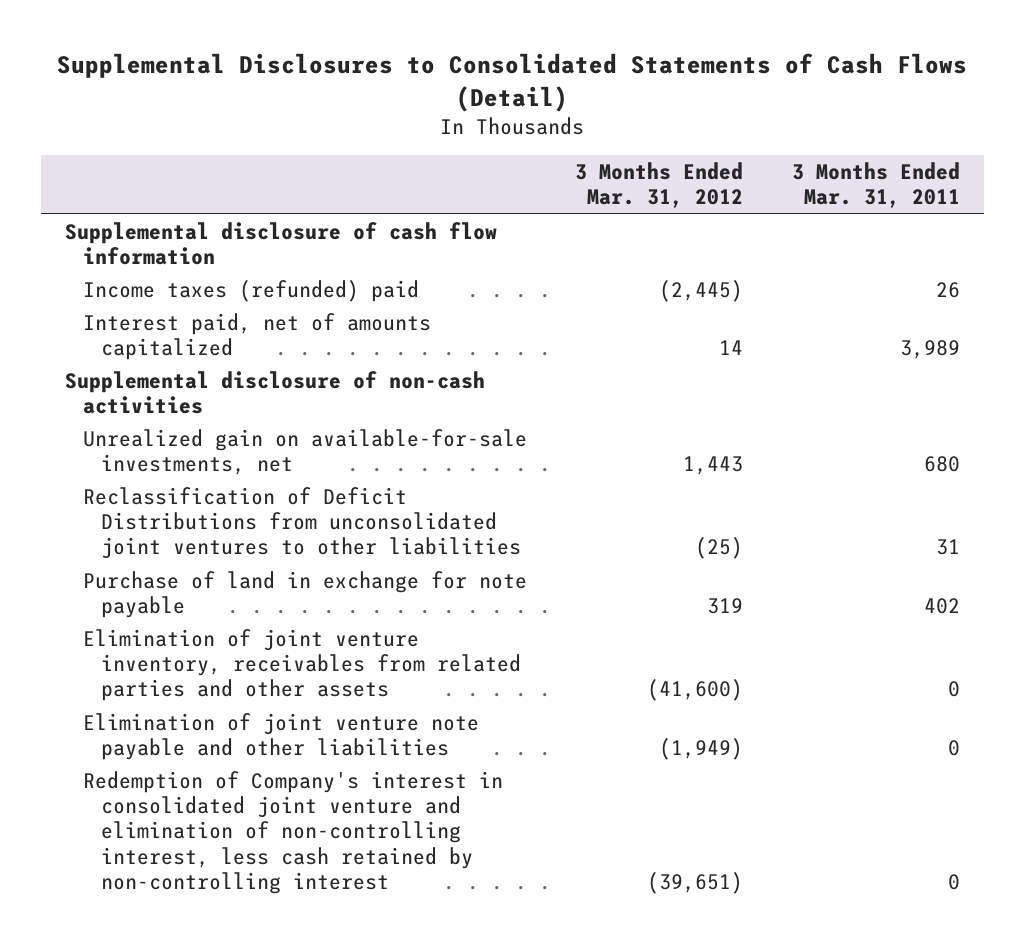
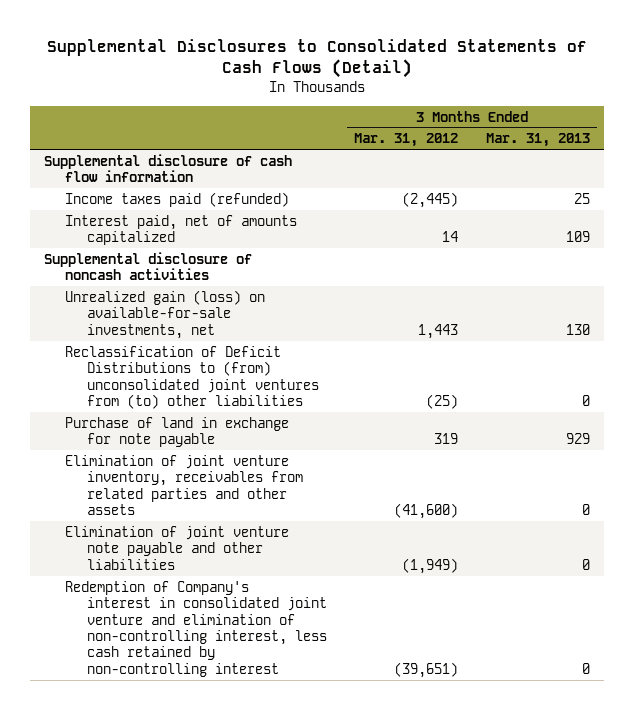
[791,162,960,209] 3 Months Ended Mar. 31, 2011 -> none
none -> [485,133,590,148] Mar. 31, 2013
[82,279,419,302] Income taxes (refunded) paid -> [65,191,290,207] Income taxes paid (refunded)
[64,370,485,415] Supplemental disclosure of non-cash activities -> [43,251,252,281] Supplemental disclosure of noncash activities
[82,428,527,476] Unrealized gain on available-for-sale investments, net -> [65,289,266,339] Unrealized gain (loss) on available-for-sale investments, net
[82,486,521,560] Reclassification of Deficit Distributions from unconsolidated joint ventures to other liabilities -> [65,345,319,409] Reclassification of Deficit Distributions to (from) unconsolidated joint ventures from (to) other liabilities

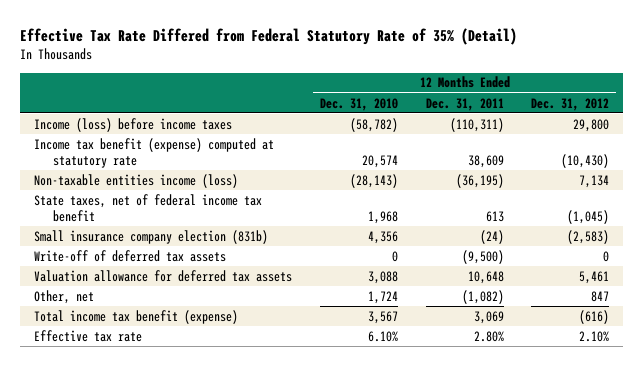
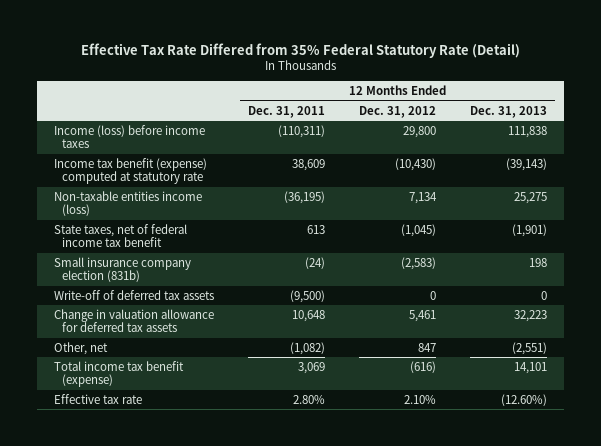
[19,27,517,45] Effective Tax Rate Differed from Federal Statutory Rate of 35% (Detail) -> [80,42,520,58] Effective Tax Rate Differed from 35% Federal Statutory Rate (Detail)
[319,97,398,111] Dec. 31, 2010 -> none
none -> [469,105,547,118] Dec. 31, 2013
[33,269,292,282] Valuation allowance for deferred tax assets -> [54,308,215,333] Change in valuation allowance for deferred tax assets

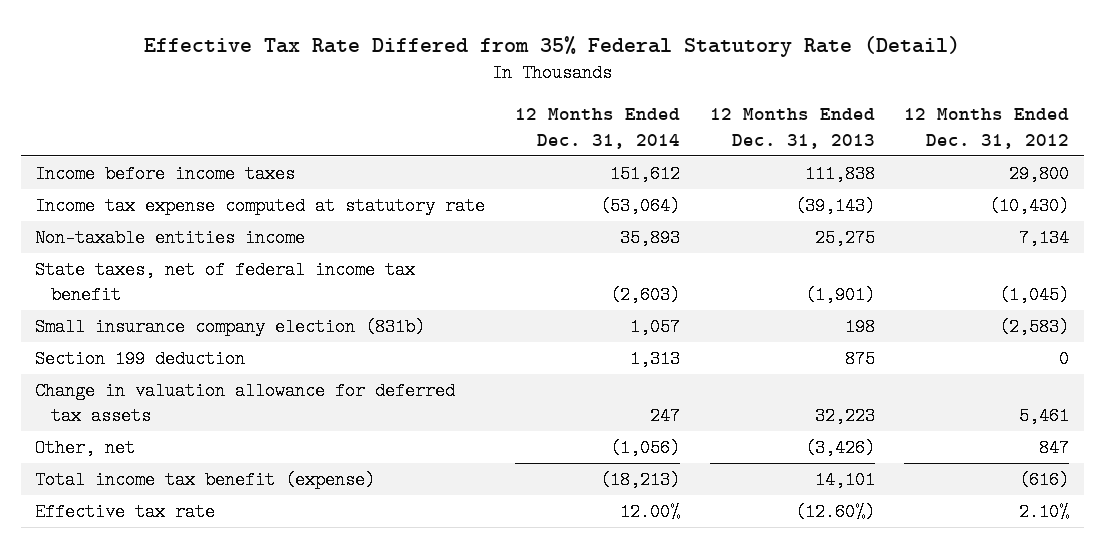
[248,105,326,118] Dec. 31, 2011 -> none
none -> [514,108,680,149] 12 Months Ended Dec. 31, 2014
[54,124,206,149] Income (loss) before income taxes -> [35,165,296,184] Income before income taxes
[54,157,208,185] Income tax benefit (expense) computed at statutory rate -> [35,197,486,216] Income tax expense computed at statutory rate
[54,190,203,217] Non-taxable entities income (loss) -> [35,229,306,248] Non-taxable entities income
[54,289,215,300] Write-off of deferred tax assets -> none
none -> [35,350,246,369] Section 199 deduction
[511,341,547,355] (2,551) -> [804,439,875,458] (3,426)

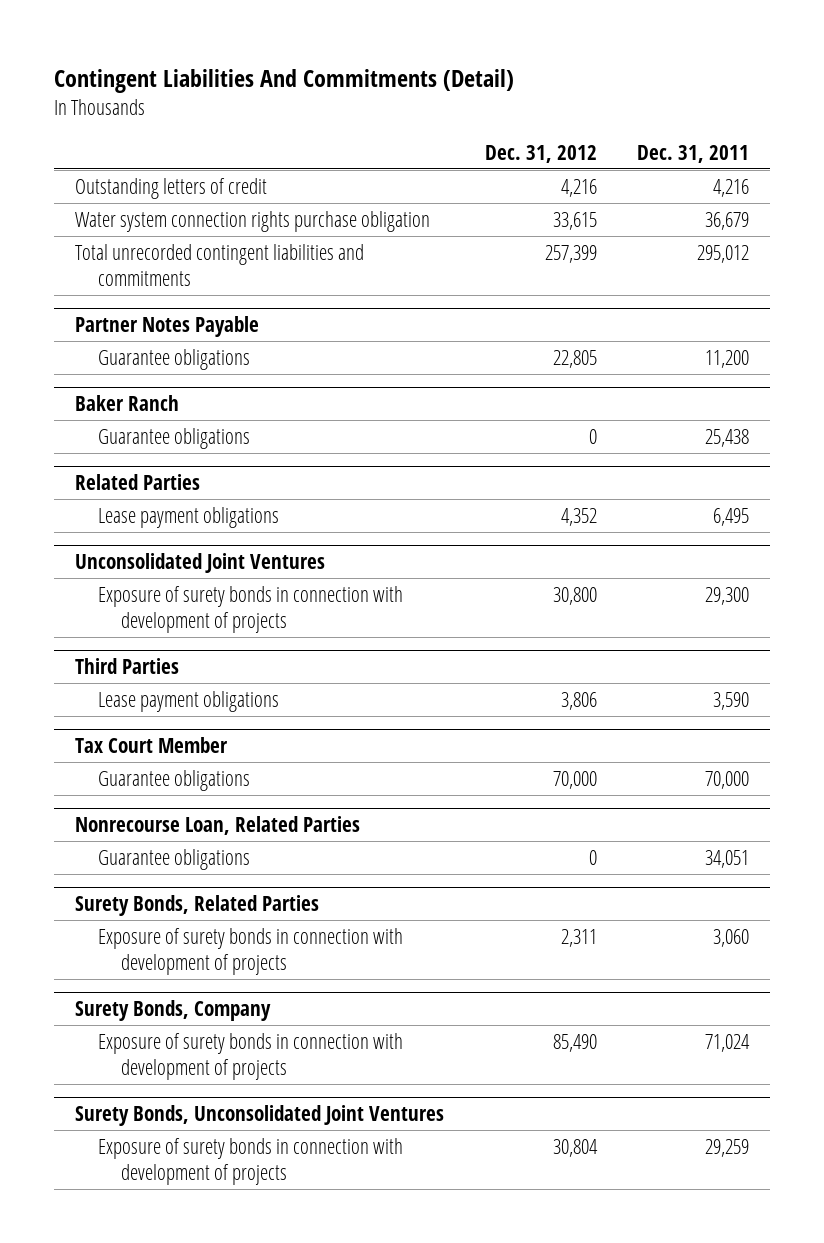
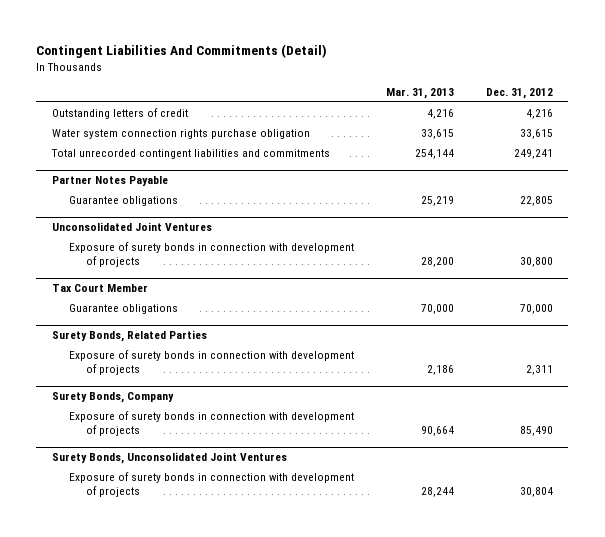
[637,144,750,163] Dec. 31, 2011 -> none
none -> [385,88,454,100] Mar. 31, 2013
[544,244,597,263] 257,399 -> [513,149,553,160] 249,241
[74,394,179,411] Baker Ranch -> none
[97,427,250,449] Guarantee obligations -> none
[74,473,200,490] Related Parties -> none
[97,506,279,528] Lease payment obligations -> none
[74,657,179,674] Third Parties -> none
[97,690,279,712] Lease payment obligations -> none
[74,815,360,835] Nonrecourse Loan, Related Parties -> none
[97,848,250,870] Guarantee obligations -> none

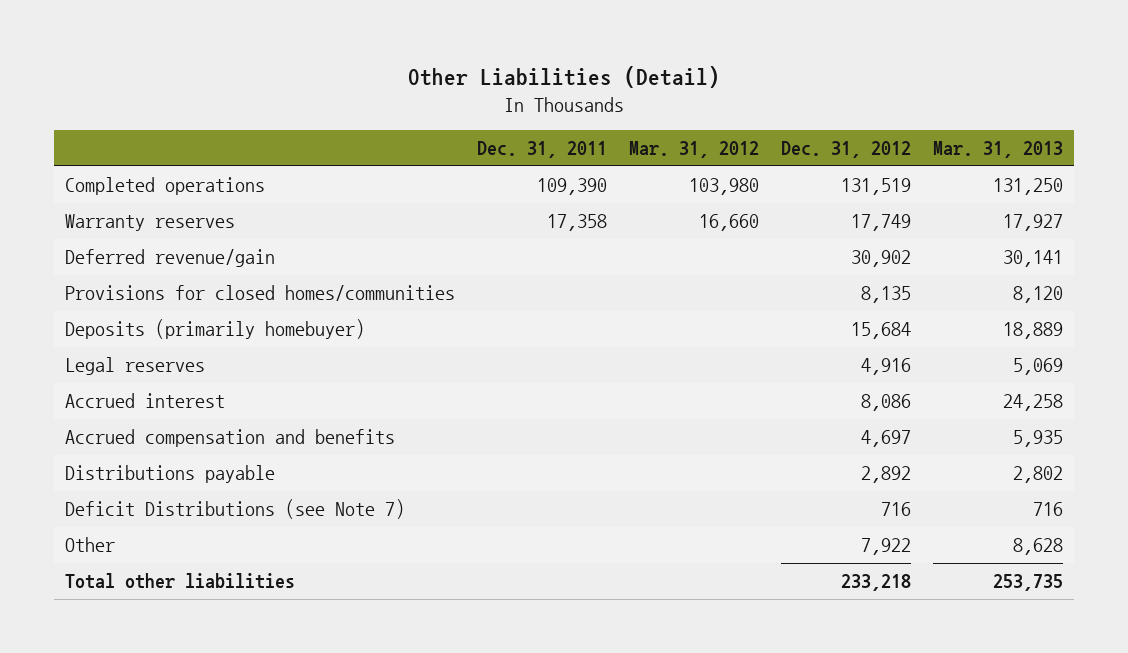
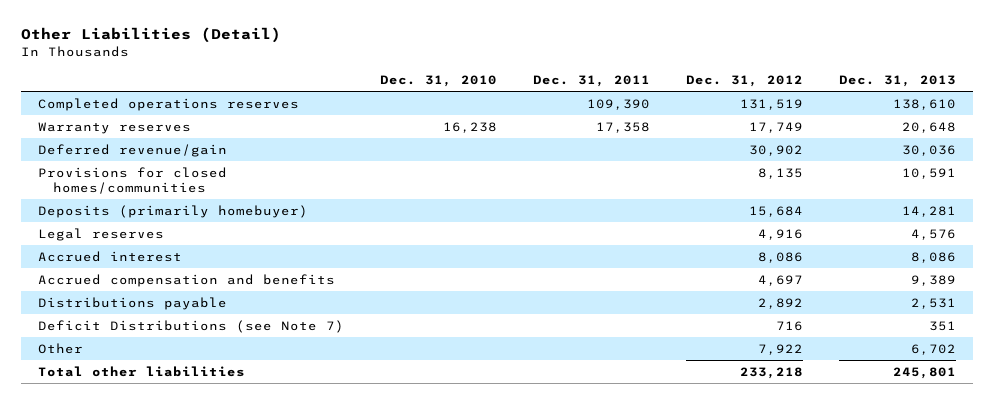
[629,141,760,159] Mar. 31, 2012 -> none
[932,141,1063,159] Mar. 31, 2013 -> none
none -> [380,74,498,87] Dec. 31, 2010
none -> [838,74,956,87] Dec. 31, 2013
[65,177,266,196] Completed operations -> [38,97,300,111] Completed operations reserves

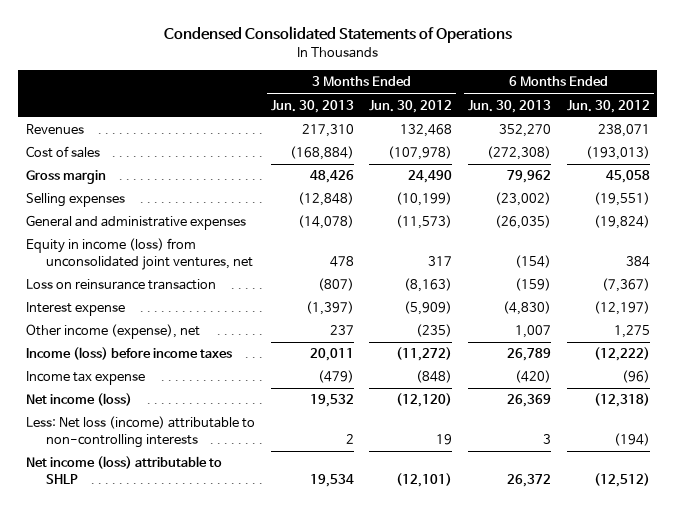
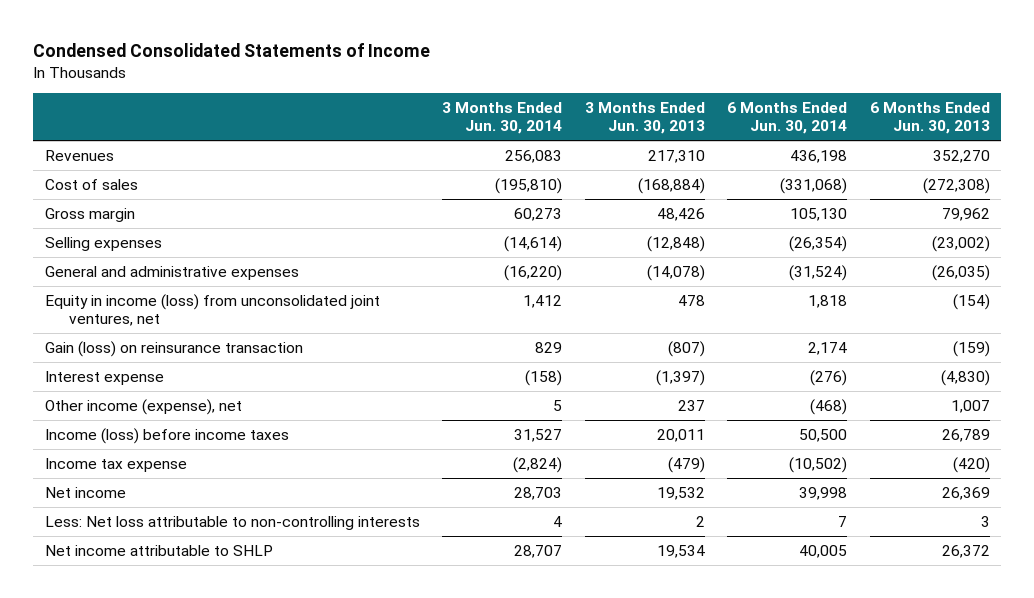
[163,25,512,43] Condensed Consolidated Statements of Operations -> [33,43,431,58] Condensed Consolidated Statements of Income
[369,99,453,113] Jun. 30, 2012 -> none
[566,99,650,113] Jun. 30, 2012 -> none
none -> [442,101,563,135] 3 Months Ended Jun. 30, 2014
none -> [727,101,848,135] 6 Months Ended Jun. 30, 2014
[26,279,217,291] Loss on reinsurance transaction -> [44,340,303,357] Gain (loss) on reinsurance transaction
[26,393,133,407] Net income (loss) -> [44,486,126,498] Net income
[26,416,256,449] Less: Net loss (income) attributable to non-controlling interests -> [44,515,420,530] Less: Net loss attributable to non-controlling interests
[26,456,223,485] Net income (loss) attributable to SHLP -> [44,544,273,556] Net income attributable to SHLP

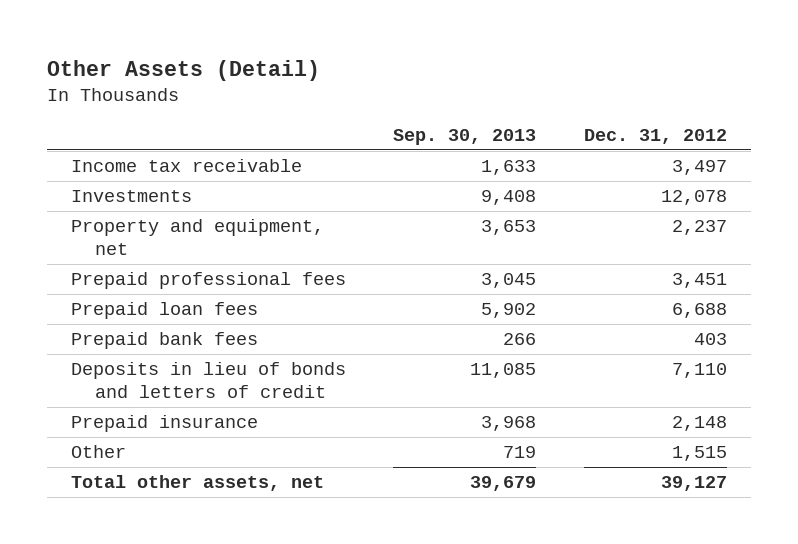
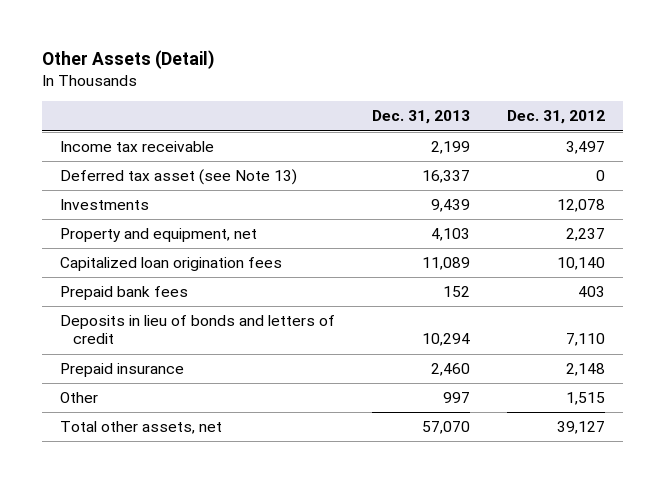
[393,128,537,145] Sep. 30, 2013 -> none
none -> [371,110,470,125] Dec. 31, 2013
none -> [59,169,297,186] Deferred tax asset (see Note 13)
[70,272,346,290] Prepaid professional fees -> none
[70,302,258,320] Prepaid loan fees -> none
none -> [59,257,282,272] Capitalized loan origination fees

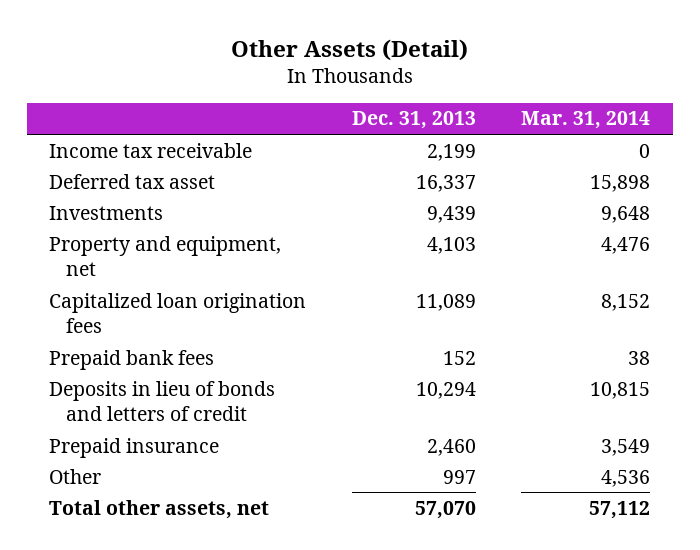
[506,110,605,125] Dec. 31, 2012 -> none
none -> [521,111,651,130] Mar. 31, 2014
[59,169,297,186] Deferred tax asset (see Note 13) -> [49,173,216,189] Deferred tax asset

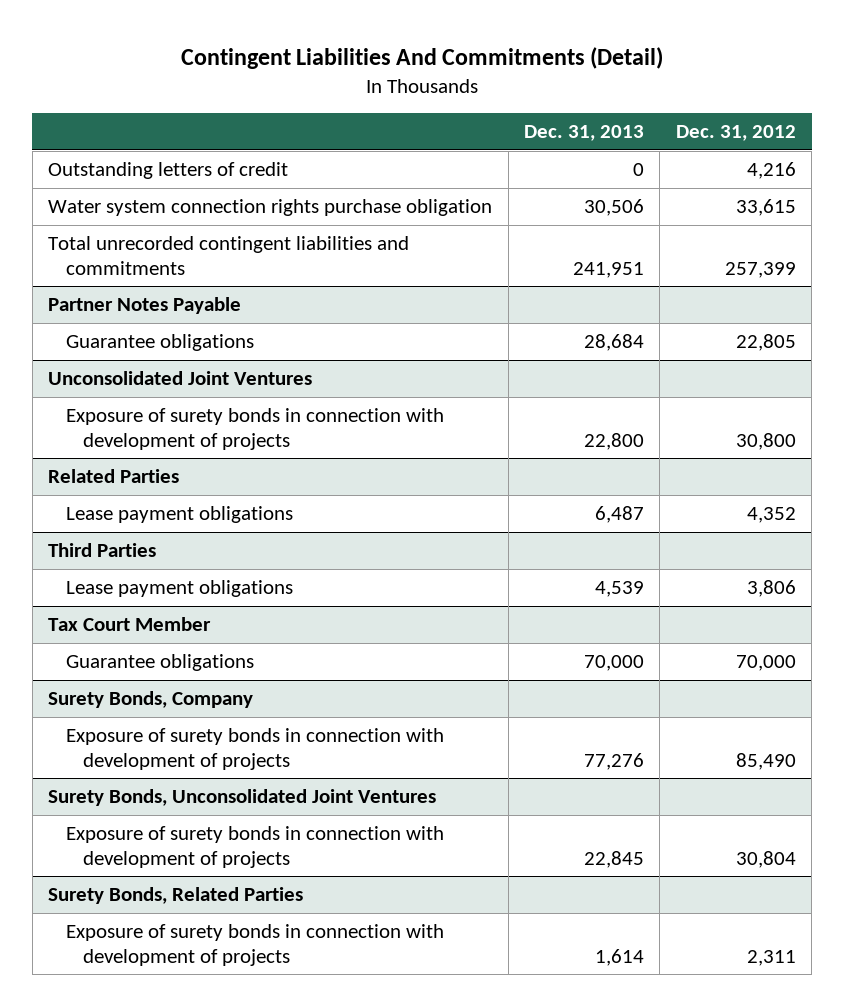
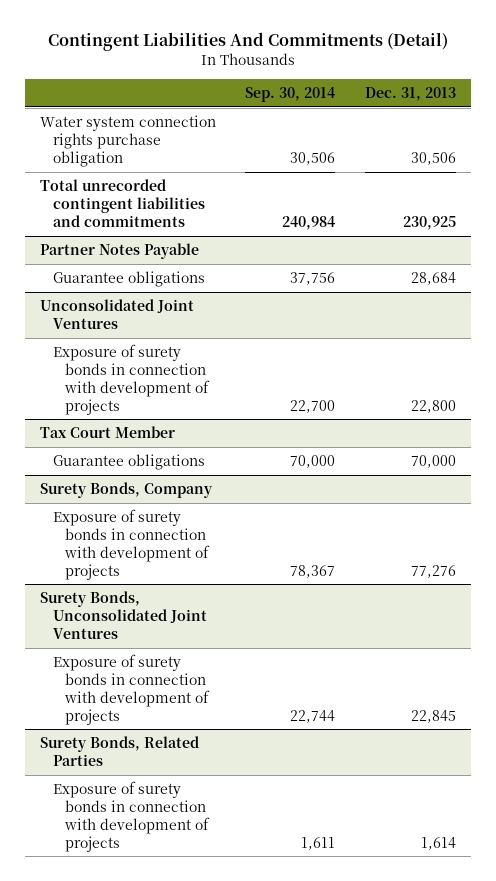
[675,125,796,142] Dec. 31, 2012 -> none
none -> [245,87,336,103] Sep. 30, 2014
[48,162,289,180] Outstanding letters of credit -> none
[573,261,645,278] 241,951 -> [403,215,457,230] 230,925
[48,469,180,484] Related Parties -> none
[65,506,293,524] Lease payment obligations -> none
[48,543,157,558] Third Parties -> none
[65,580,293,598] Lease payment obligations -> none

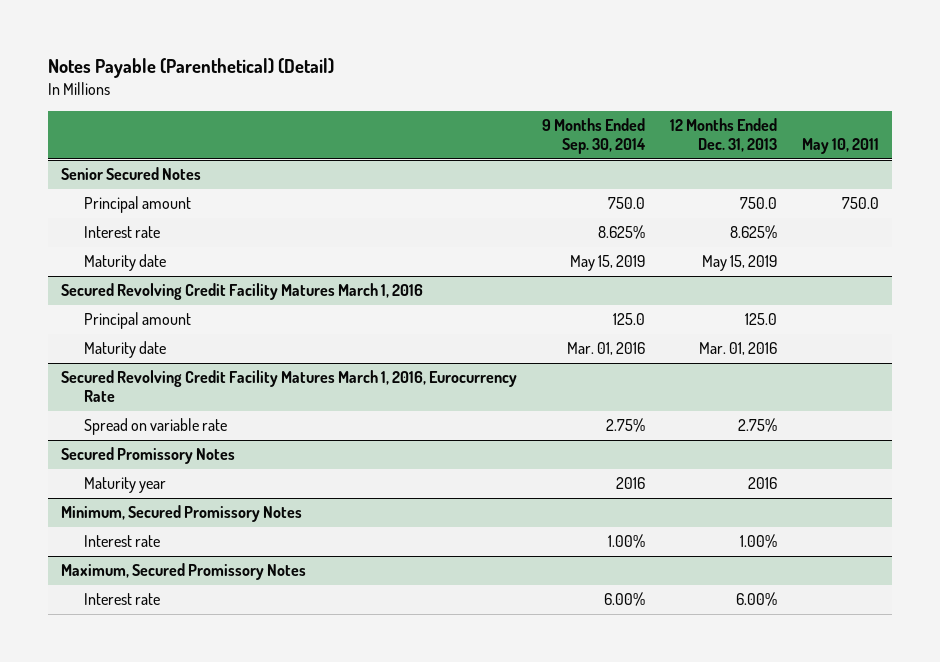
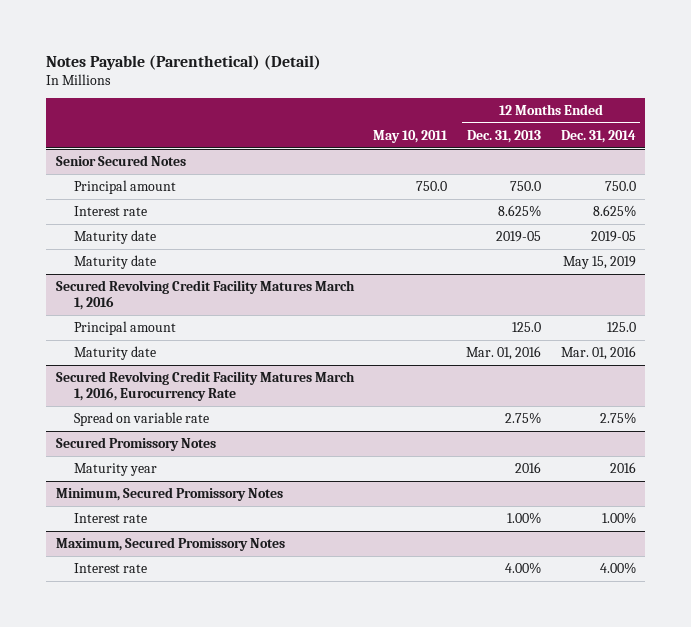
[541,118,646,155] 9 Months Ended Sep. 30, 2014 -> none
none -> [560,129,636,143] Dec. 31, 2014
[701,255,777,272] May 15, 2019 -> [496,230,542,242] 2019-05
none -> [73,254,156,269] Maturity date
[735,592,777,607] 6.00% -> [505,561,542,574] 4.00%

